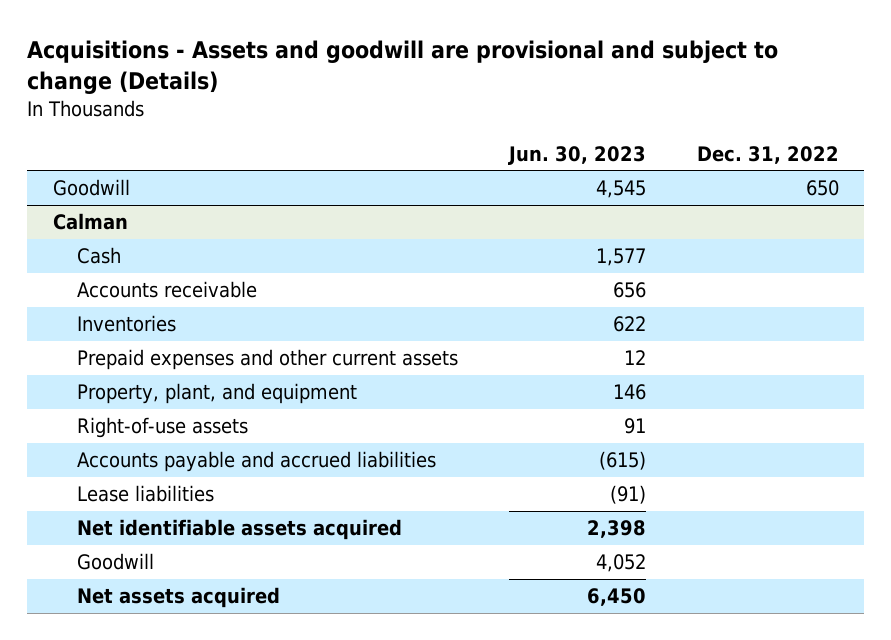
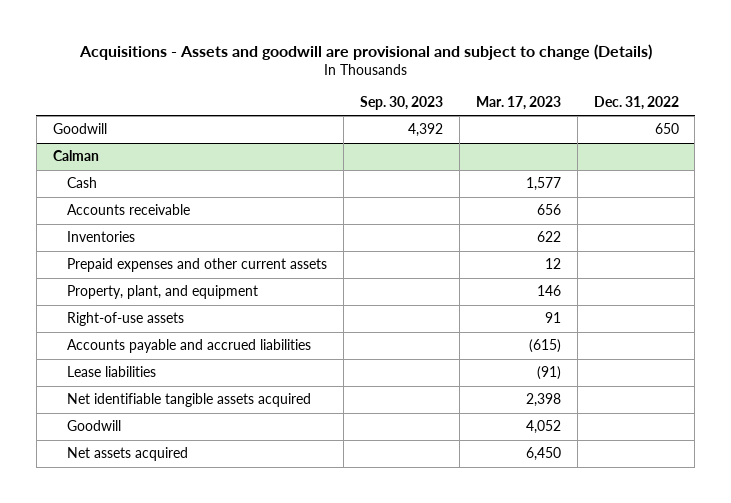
[507,145,646,165] Jun. 30, 2023 -> none
none -> [360,95,444,110] Sep. 30, 2023
none -> [475,95,561,110] Mar. 17, 2023
[76,519,402,541] Net identifiable assets acquired -> [67,393,312,408] Net identifiable tangible assets acquired

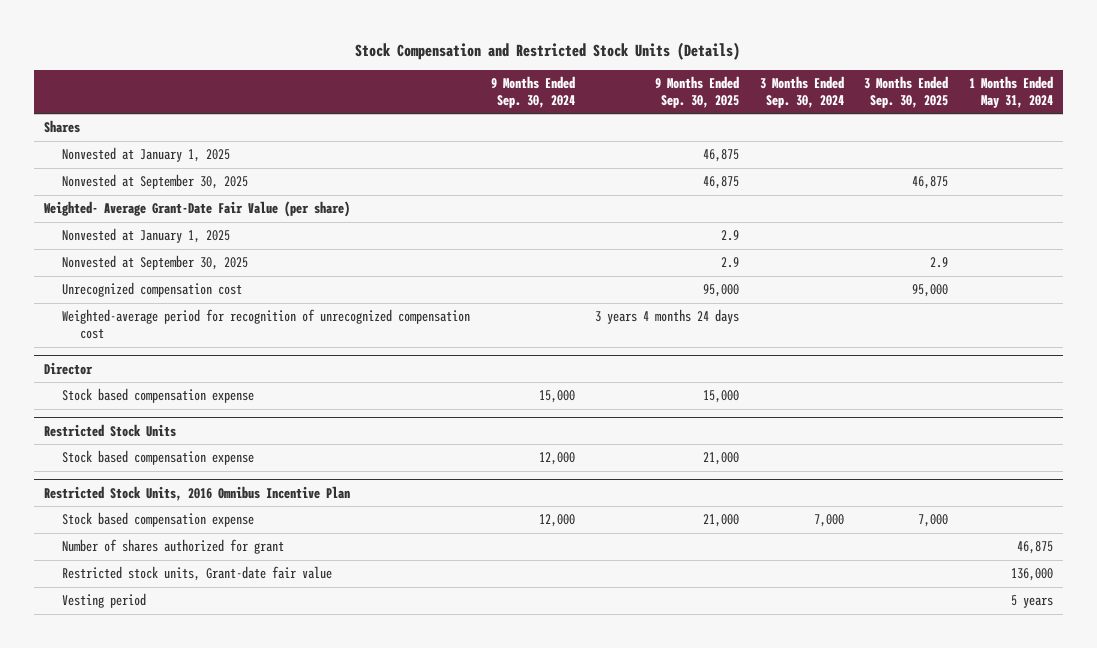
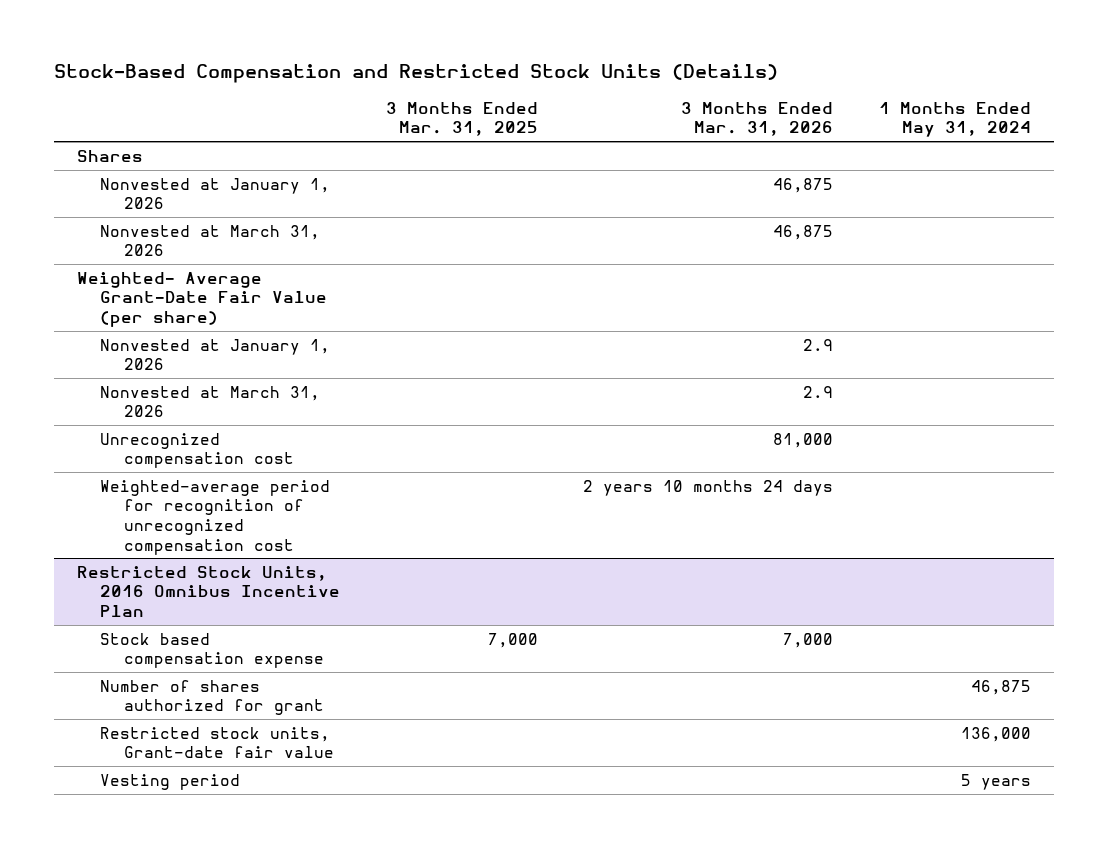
[355,41,741,60] Stock Compensation and Restricted Stock Units (Details) -> [53,64,778,84] Stock-Based Compensation and Restricted Stock Units (Details)
[490,76,575,108] 9 Months Ended Sep. 30, 2024 -> none
[655,76,740,108] 9 Months Ended Sep. 30, 2025 -> none
[759,76,844,108] 3 Months Ended Sep. 30, 2024 -> none
[864,76,949,108] 3 Months Ended Sep. 30, 2025 -> none
none -> [385,101,538,137] 3 Months Ended Mar. 31, 2025
none -> [681,101,834,137] 3 Months Ended Mar. 31, 2026
[62,147,231,163] Nonvested at January 1, 2025 -> [100,177,331,210] Nonvested at January 1, 2026
[62,174,249,190] Nonvested at September 30, 2025 -> [100,224,321,257] Nonvested at March 31, 2026
[62,228,231,244] Nonvested at January 1, 2025 -> [100,338,331,371] Nonvested at January 1, 2026
[62,255,249,271] Nonvested at September 30, 2025 -> [100,385,321,418] Nonvested at March 31, 2026
[43,361,93,375] Director -> none
[62,388,255,404] Stock based compensation expense -> none
[43,423,176,437] Restricted Stock Units -> none
[62,450,255,466] Stock based compensation expense -> none

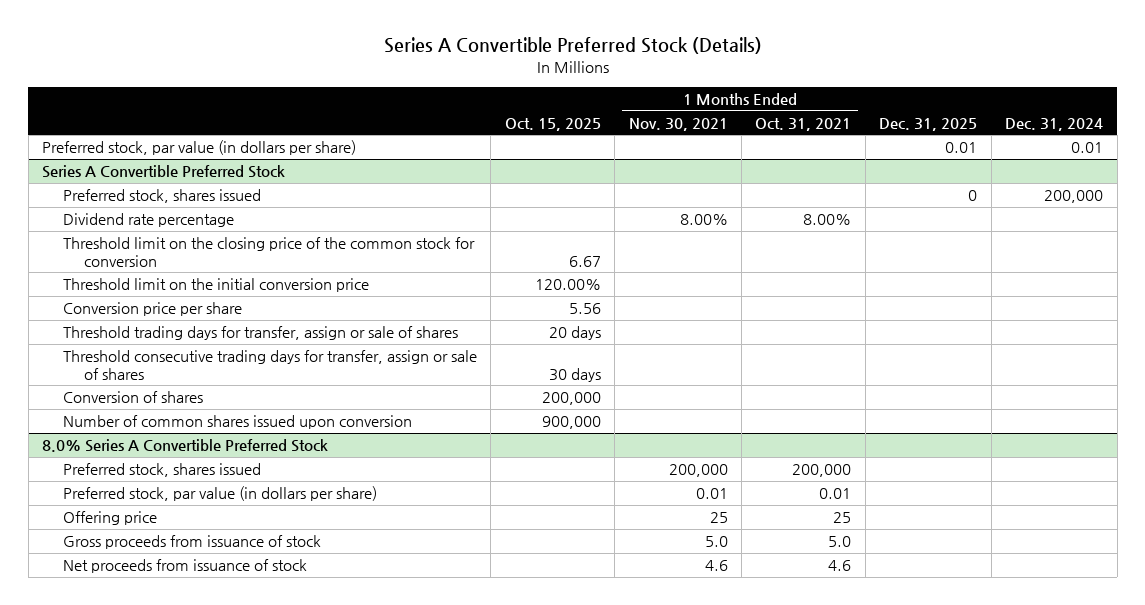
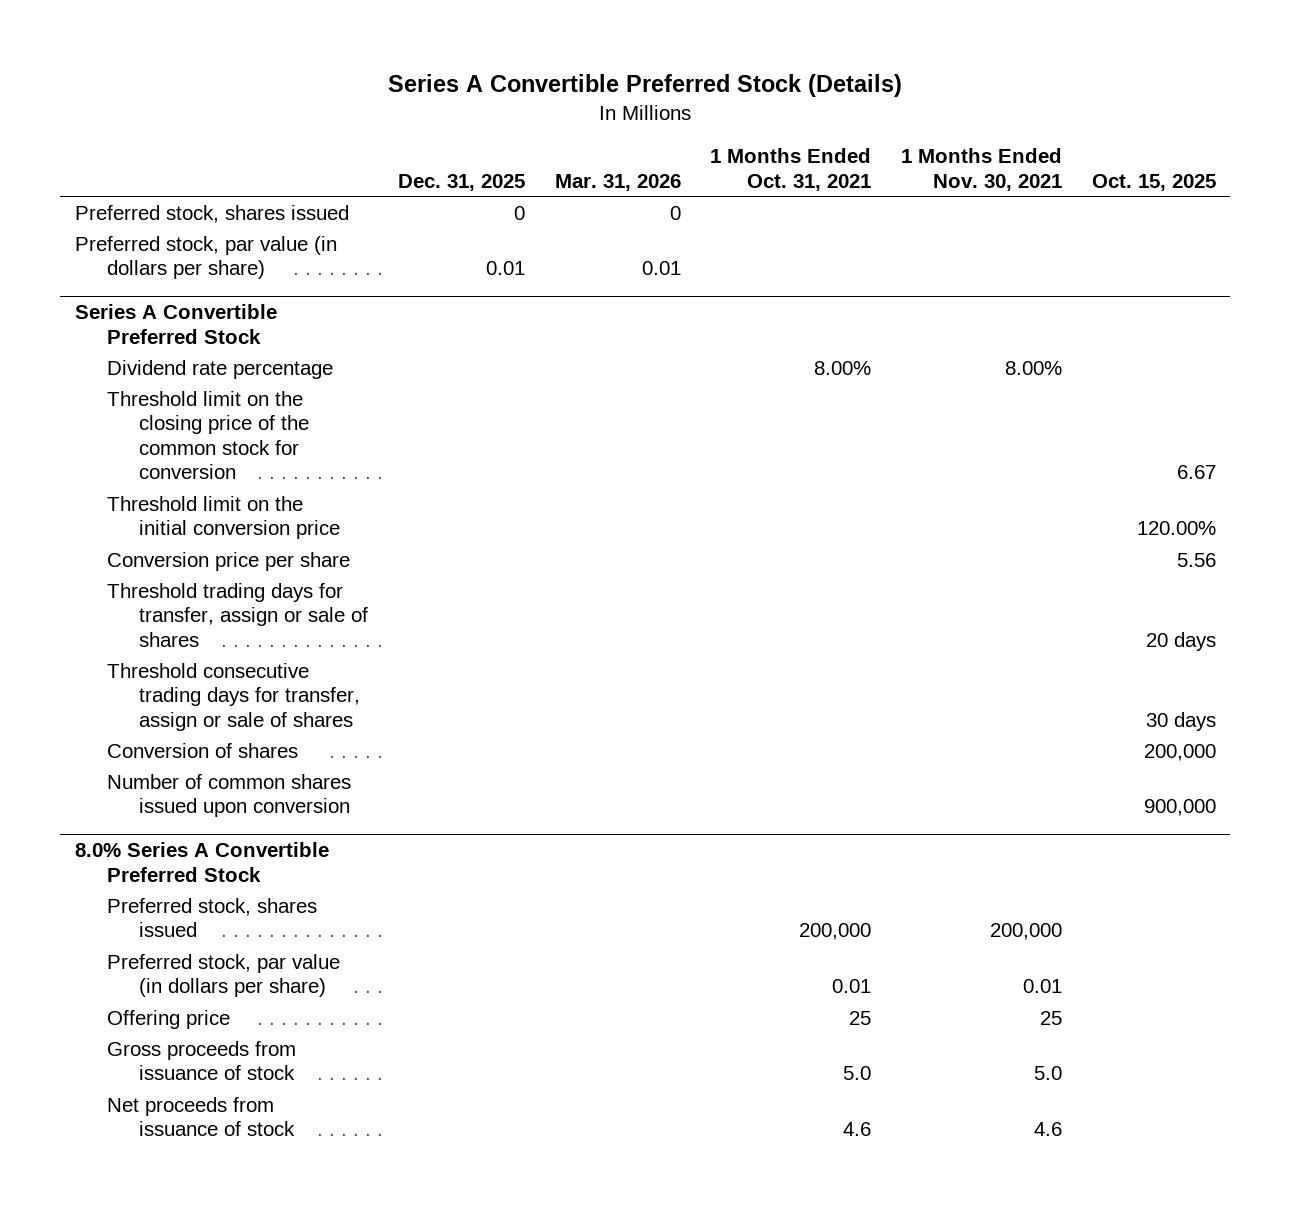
[1005,117,1104,131] Dec. 31, 2024 -> none
none -> [554,173,681,191] Mar. 31, 2026
none -> [75,204,350,223] Preferred stock, shares issued
[62,189,261,204] Preferred stock, shares issued -> none

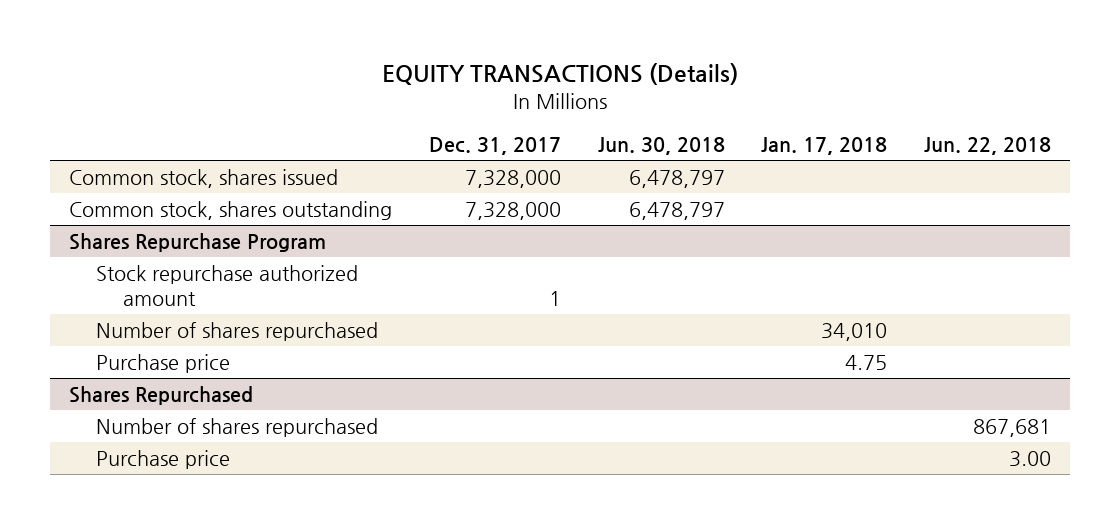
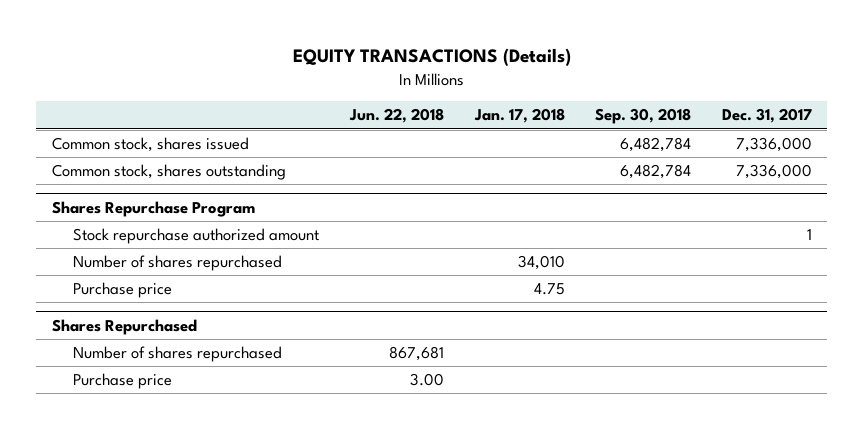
[597,137,725,156] Jun. 30, 2018 -> none
none -> [595,108,692,125] Sep. 30, 2018
[464,170,561,189] 7,328,000 -> [736,137,813,153] 7,336,000
[464,202,561,221] 7,328,000 -> [736,164,813,180] 7,336,000

